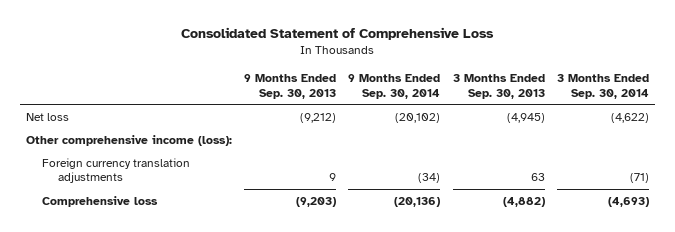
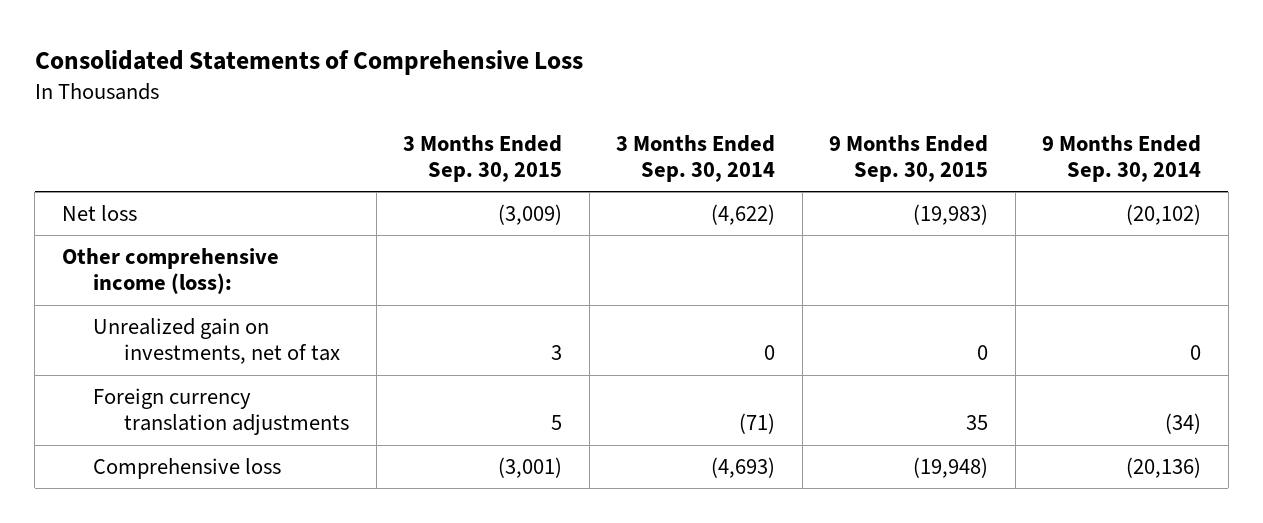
[181,27,495,41] Consolidated Statement of Comprehensive Loss -> [34,50,583,76] Consolidated Statements of Comprehensive Loss
[244,74,337,99] 9 Months Ended Sep. 30, 2013 -> none
[452,74,545,99] 3 Months Ended Sep. 30, 2013 -> none
none -> [403,134,563,183] 3 Months Ended Sep. 30, 2015
none -> [829,134,989,183] 9 Months Ended Sep. 30, 2015
none -> [92,318,341,365] Unrealized gain on investments, net of tax

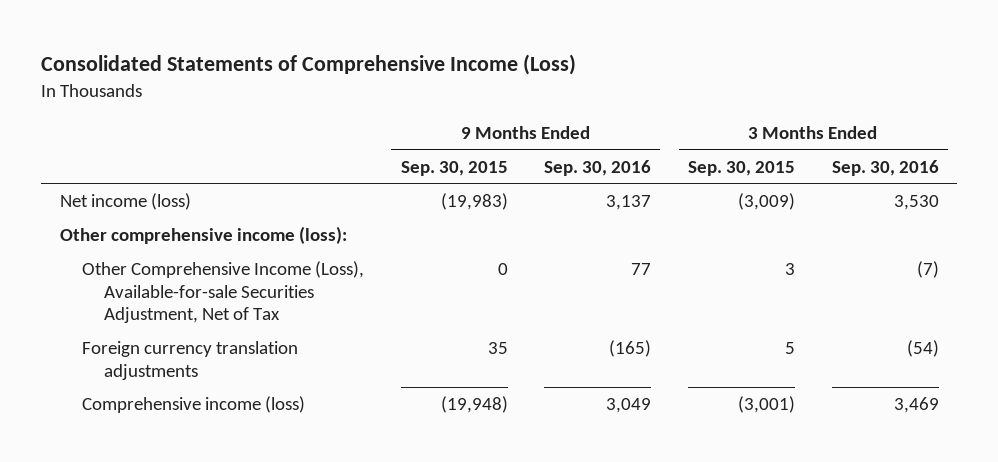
[34,50,583,76] Consolidated Statements of Comprehensive Loss -> [41,54,577,76] Consolidated Statements of Comprehensive Income (Loss)
[616,134,776,183] 3 Months Ended Sep. 30, 2014 -> none
[1042,134,1202,183] 9 Months Ended Sep. 30, 2014 -> none
none -> [544,159,652,176] Sep. 30, 2016
none -> [831,159,939,176] Sep. 30, 2016
[61,205,137,222] Net loss -> [59,193,191,211] Net income (loss)
[92,318,341,365] Unrealized gain on investments, net of tax -> [81,261,364,324] Other Comprehensive Income (Loss), Available-for-sale Securities Adjustment, Net of Tax
[92,458,281,480] Comprehensive loss -> [81,396,305,414] Comprehensive income (loss)

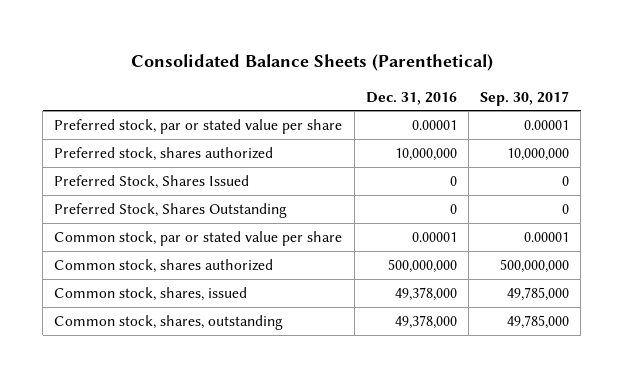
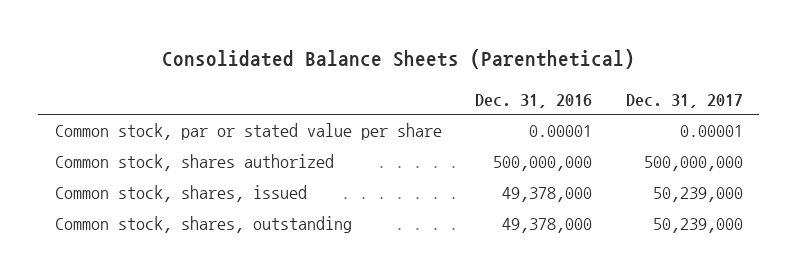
[480,90,570,106] Sep. 30, 2017 -> none
none -> [625,93,743,108] Dec. 31, 2017
[54,118,343,134] Preferred stock, par or stated value per share -> none
[54,146,274,161] Preferred stock, shares authorized -> none
[54,174,250,189] Preferred Stock, Shares Issued -> none
[54,202,288,218] Preferred Stock, Shares Outstanding -> none

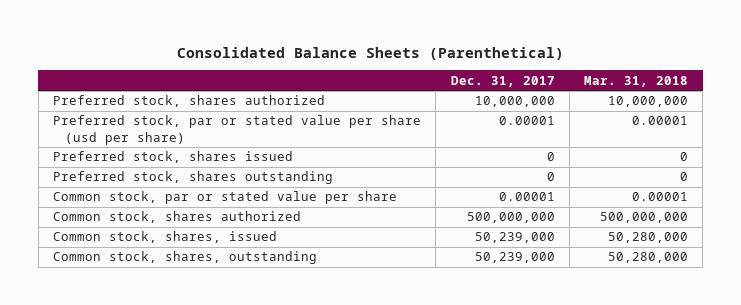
[475,93,593,108] Dec. 31, 2016 -> none
none -> [584,75,689,87] Mar. 31, 2018
none -> [52,95,325,108] Preferred stock, shares authorized
none -> [52,115,421,145] Preferred stock, par or stated value per share (usd per share)
none -> [52,151,293,164] Preferred stock, shares issued
none -> [52,171,333,185] Preferred stock, shares outstanding

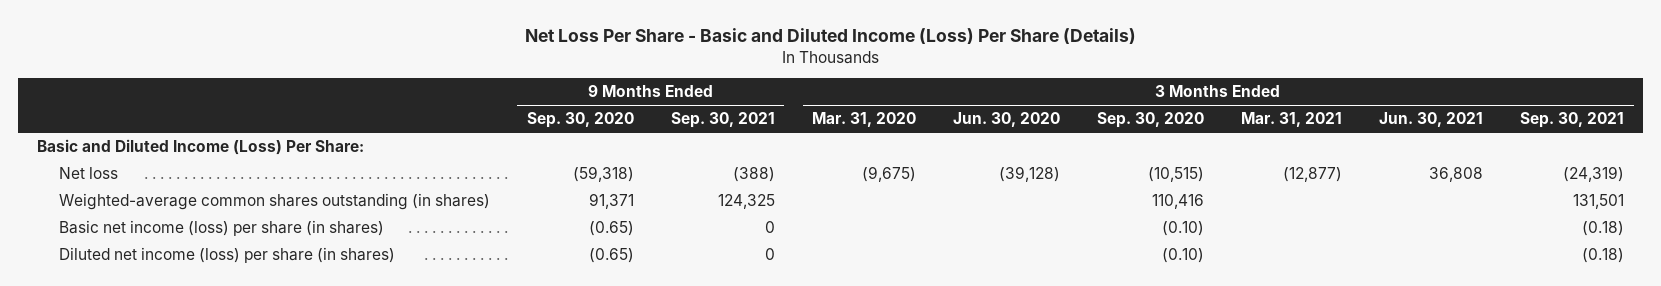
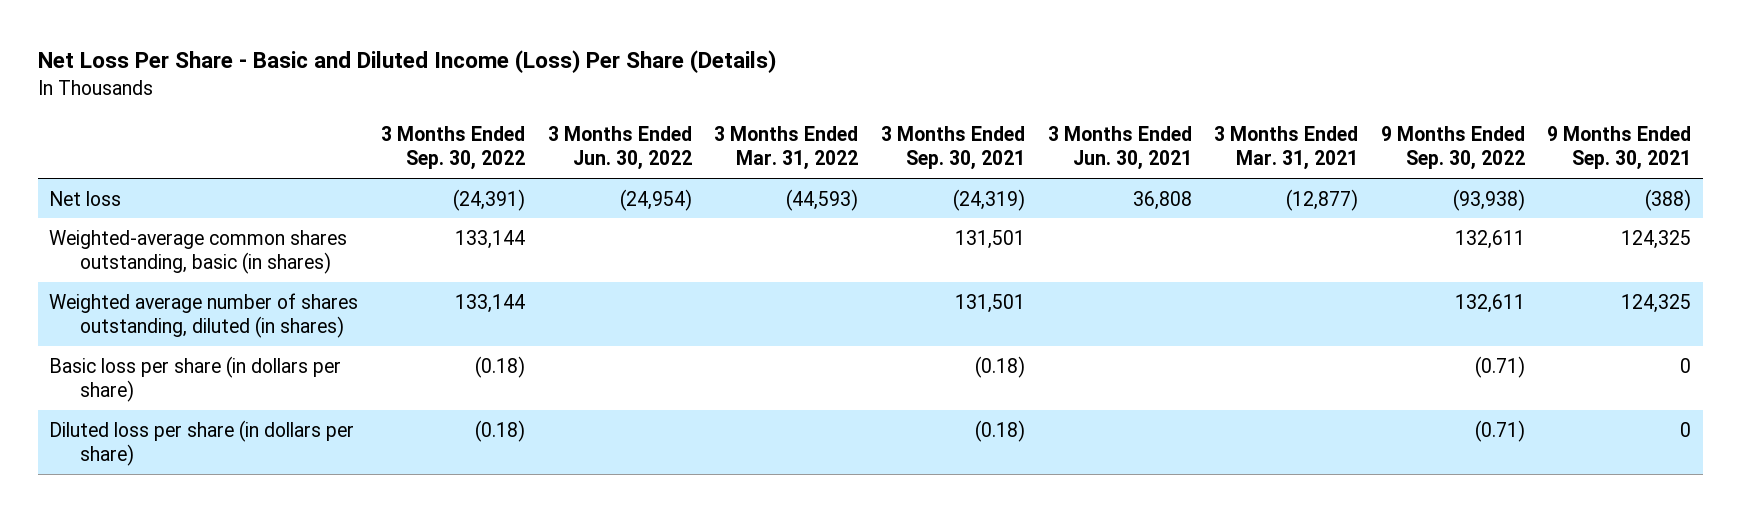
[526,112,634,129] Sep. 30, 2020 -> none
[811,112,916,128] Mar. 31, 2020 -> none
[953,112,1061,128] Jun. 30, 2020 -> none
[1097,112,1205,129] Sep. 30, 2020 -> none
none -> [381,125,526,171] 3 Months Ended Sep. 30, 2022
none -> [547,125,692,171] 3 Months Ended Jun. 30, 2022
none -> [714,125,859,171] 3 Months Ended Mar. 31, 2022
none -> [1380,125,1525,171] 9 Months Ended Sep. 30, 2022
[37,139,365,156] Basic and Diluted Income (Loss) Per Share: -> none
[58,193,490,211] Weighted-average common shares outstanding (in shares) -> [49,229,348,275] Weighted-average common shares outstanding, basic (in shares)
none -> [49,292,359,339] Weighted average number of shares outstanding, diluted (in shares)
[58,220,384,237] Basic net income (loss) per share (in shares) -> [49,355,342,403] Basic loss per share (in dollars per share)
[58,247,395,264] Diluted net income (loss) per share (in shares) -> [49,419,355,467] Diluted loss per share (in dollars per share)

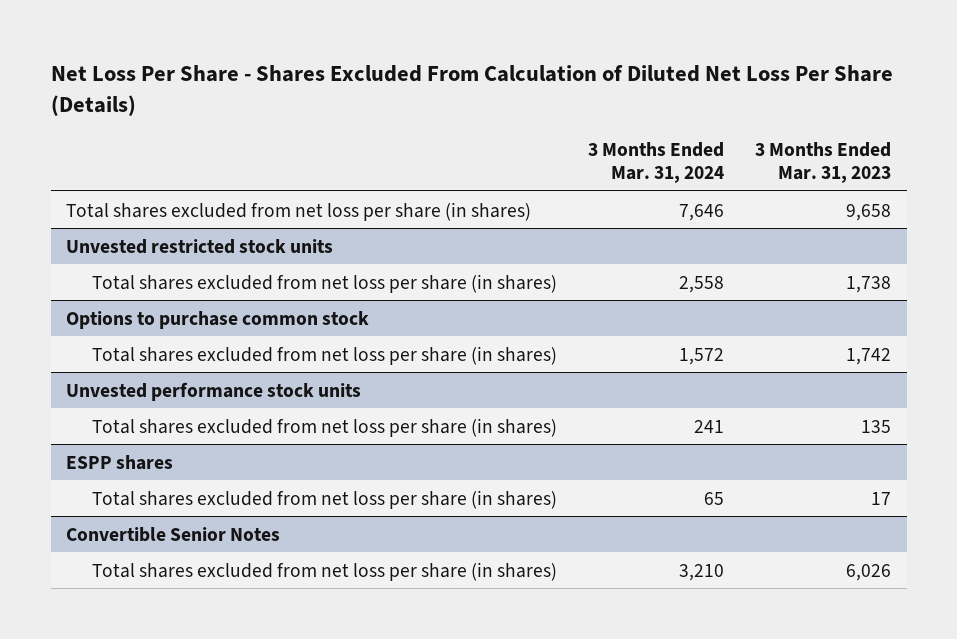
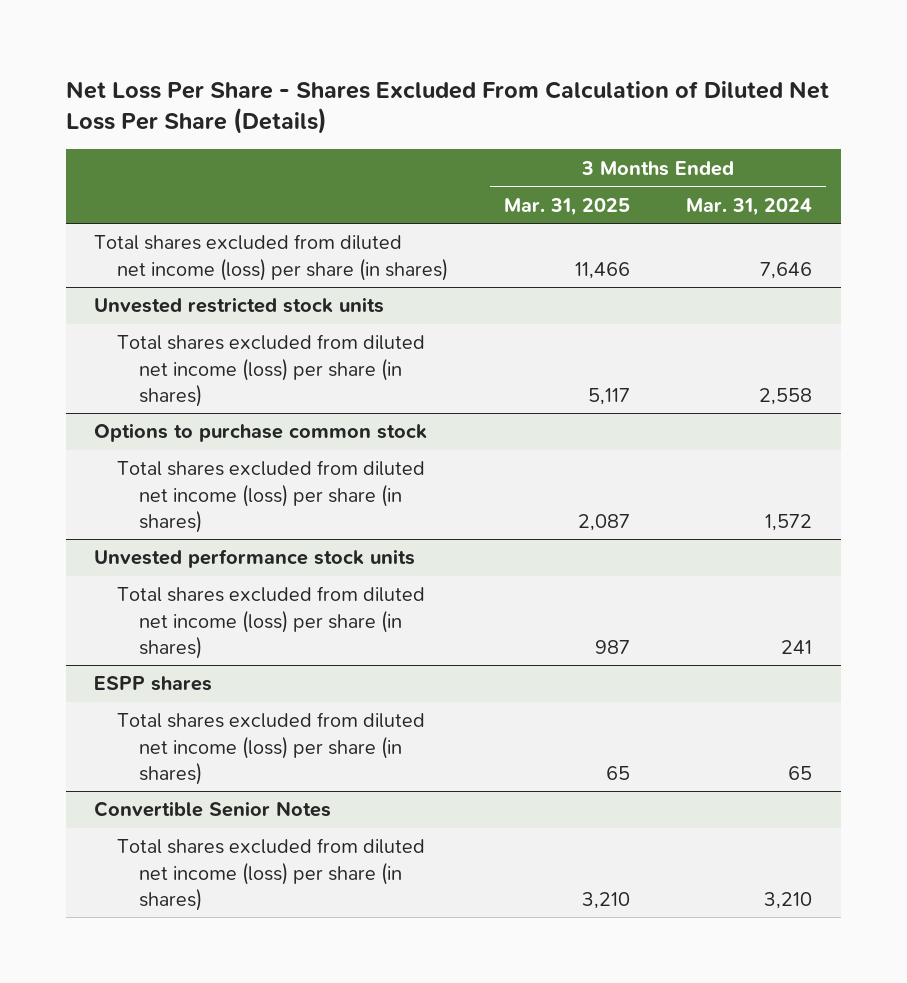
[754,141,891,183] 3 Months Ended Mar. 31, 2023 -> none
none -> [504,197,631,216] Mar. 31, 2025
[66,201,532,221] Total shares excluded from net loss per share (in shares) -> [94,234,448,281] Total shares excluded from diluted net income (loss) per share (in shares)
[91,273,557,293] Total shares excluded from net loss per share (in shares) -> [116,334,425,407] Total shares excluded from diluted net income (loss) per share (in shares)
[91,345,557,365] Total shares excluded from net loss per share (in shares) -> [116,460,425,533] Total shares excluded from diluted net income (loss) per share (in shares)
[91,417,557,437] Total shares excluded from net loss per share (in shares) -> [116,586,425,659] Total shares excluded from diluted net income (loss) per share (in shares)
[91,489,557,509] Total shares excluded from net loss per share (in shares) -> [116,712,425,785] Total shares excluded from diluted net income (loss) per share (in shares)
[91,561,557,581] Total shares excluded from net loss per share (in shares) -> [116,838,425,911] Total shares excluded from diluted net income (loss) per share (in shares)

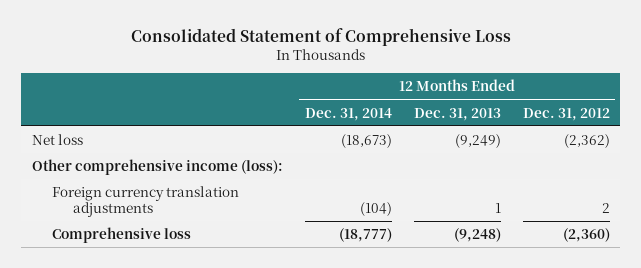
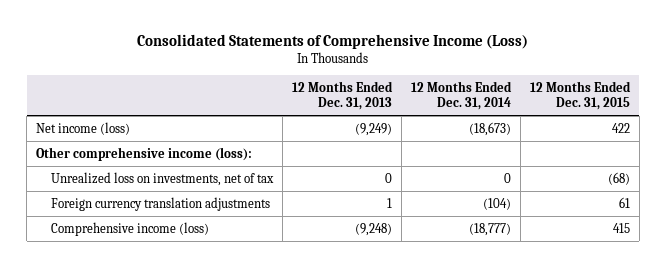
[130,27,511,46] Consolidated Statement of Comprehensive Loss -> [136,33,528,49] Consolidated Statements of Comprehensive Income (Loss)
[522,107,610,121] Dec. 31, 2012 -> none
none -> [529,80,631,110] 12 Months Ended Dec. 31, 2015
[31,133,83,145] Net loss -> [35,121,130,135] Net income (loss)
none -> [50,171,274,186] Unrealized loss on investments, net of tax
[52,226,192,243] Comprehensive loss -> [50,221,209,236] Comprehensive income (loss)

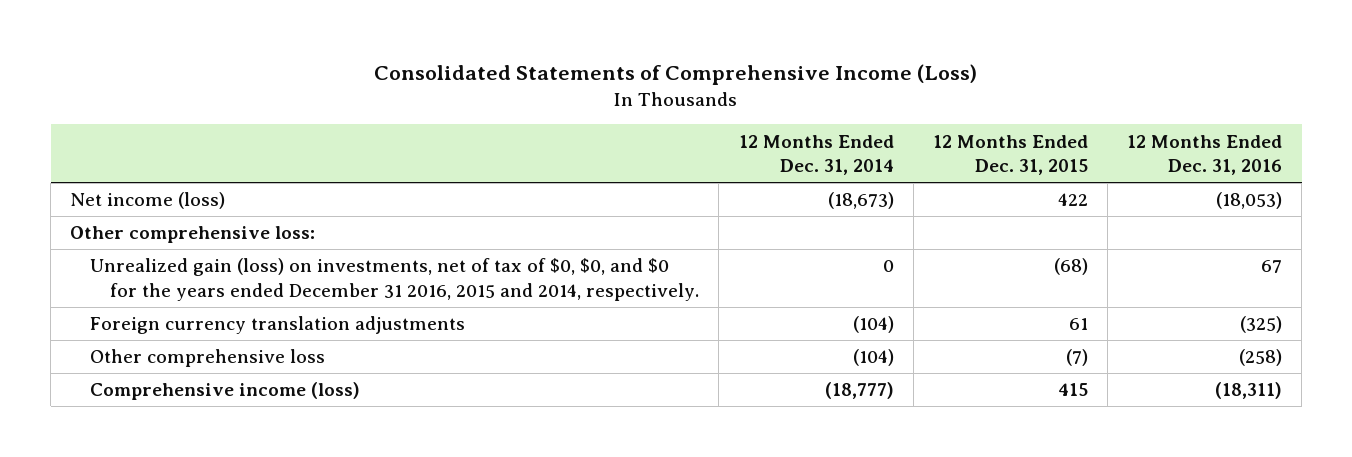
[291,80,393,110] 12 Months Ended Dec. 31, 2013 -> none
none -> [1126,134,1282,176] 12 Months Ended Dec. 31, 2016
[35,146,252,161] Other comprehensive income (loss): -> [70,226,316,244] Other comprehensive loss:
[50,171,274,186] Unrealized loss on investments, net of tax -> [90,258,700,301] Unrealized gain (loss) on investments, net of tax of $0, $0, and $0 for the years ended December 31 2016, 2015 and 2014, respectively.
none -> [90,349,326,368] Other comprehensive loss

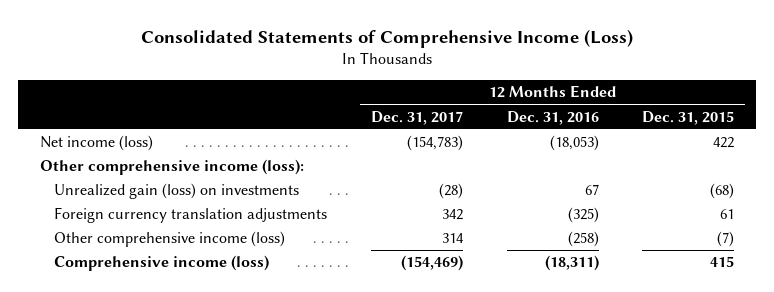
[738,134,894,176] 12 Months Ended Dec. 31, 2014 -> none
none -> [370,110,463,125] Dec. 31, 2017
[70,226,316,244] Other comprehensive loss: -> [39,159,304,176] Other comprehensive income (loss):
[90,258,700,301] Unrealized gain (loss) on investments, net of tax of $0, $0, and $0 for the years ended December 31 2016, 2015 and 2014, respectively. -> [54,183,300,200] Unrealized gain (loss) on investments
[90,349,326,368] Other comprehensive loss -> [54,231,286,248] Other comprehensive income (loss)

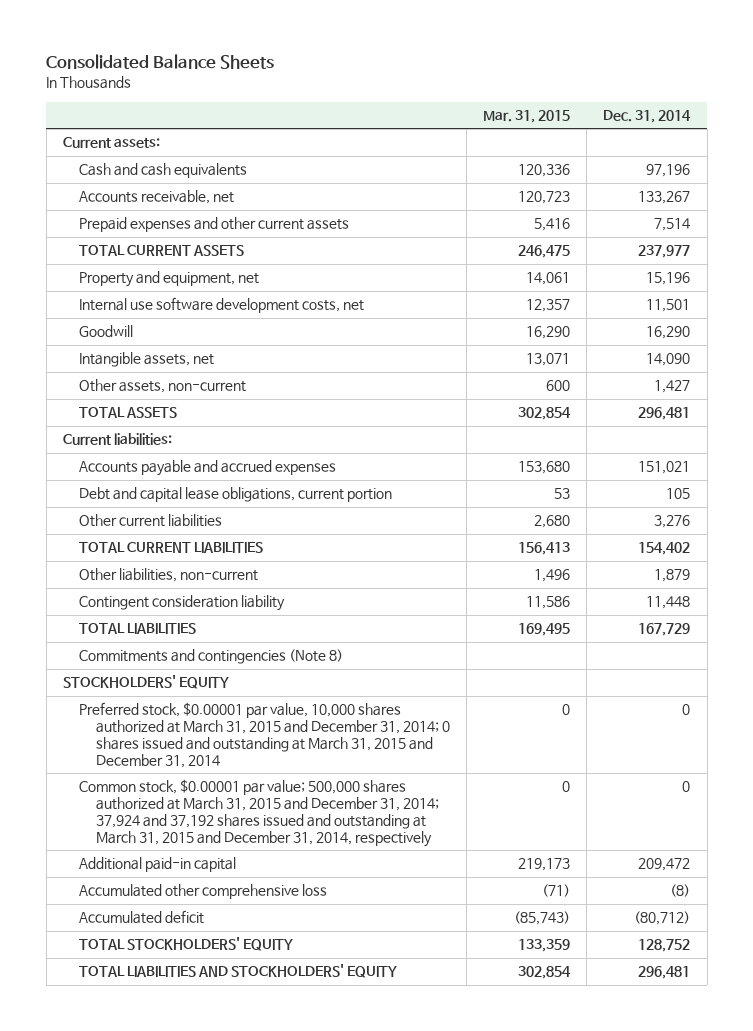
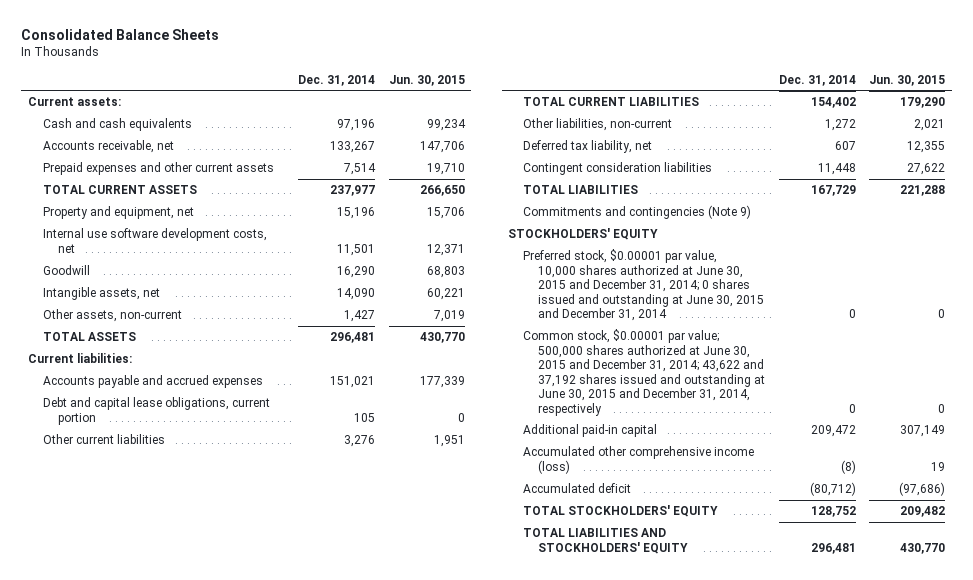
[482,109,570,123] Mar. 31, 2015 -> none
none -> [388,74,465,86] Jun. 30, 2015
[654,569,691,583] 1,879 -> [824,119,856,132] 1,272
none -> [523,140,653,154] Deferred tax liability, net
[79,595,286,612] Contingent consideration liability -> [523,162,713,176] Contingent consideration liabilities
[79,649,344,665] Commitments and contingencies (Note 8) -> [523,205,752,220] Commitments and contingencies (Note 9)
[79,702,450,769] Preferred stock, $0.00001 par value, 10,000 shares authorized at March 31, 2015 and December 31, 2014; 0 shares issued and outstanding at March 31, 2015 and December 31, 2014 -> [523,249,765,322] Preferred stock, $0.00001 par value, 10,000 shares authorized at June 30, 2015 and December 31, 2014; 0 shares issued and outstanding at June 30, 2015 and December 31, 2014
[79,779,439,848] Common stock, $0.00001 par value; 500,000 shares authorized at March 31, 2015 and December 31, 2014; 37,924 and 37,192 shares issued and outstanding at March 31, 2015 and December 31, 2014, respectively -> [523,329,766,416] Common stock, $0.00001 par value; 500,000 shares authorized at June 30, 2015 and December 31, 2014; 43,622 and 37,192 shares issued and outstanding at June 30, 2015 and December 31, 2014, respectively
[79,884,328,900] Accumulated other comprehensive loss -> [523,446,755,474] Accumulated other comprehensive income (loss)

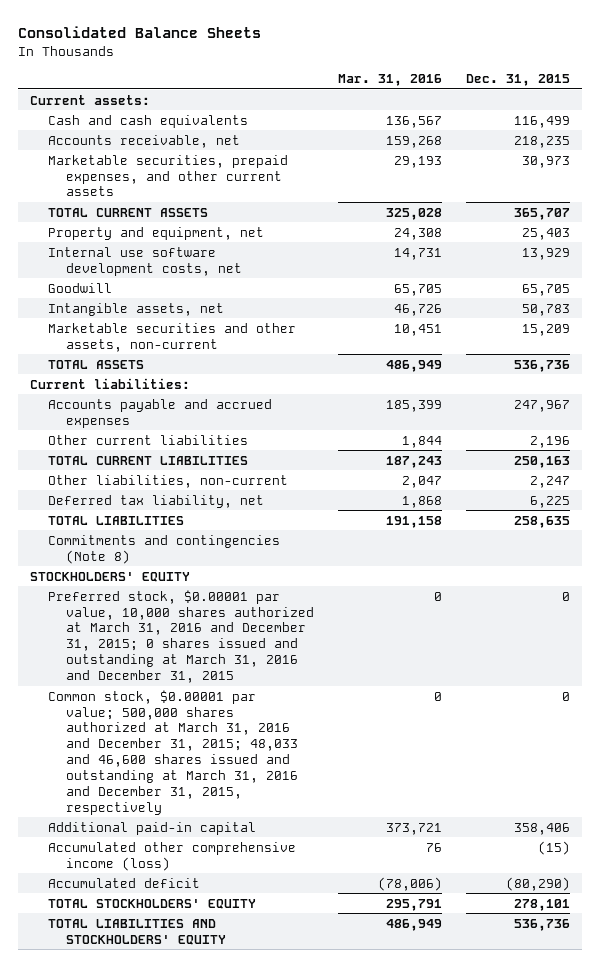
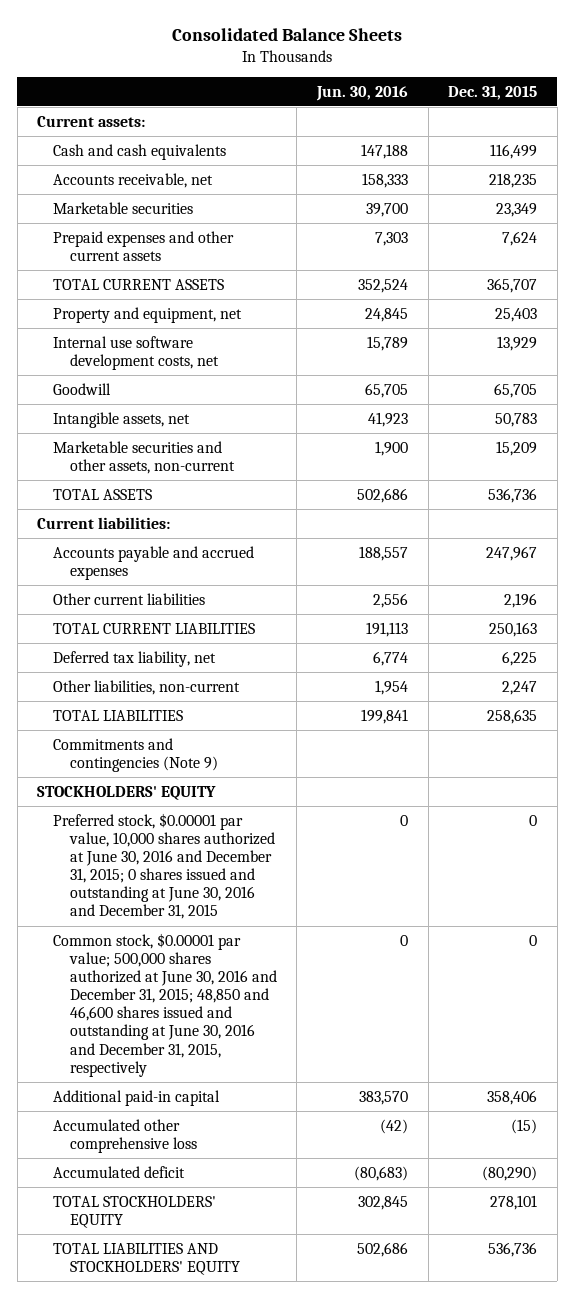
[337,74,442,87] Mar. 31, 2016 -> none
none -> [315,85,408,101] Jun. 30, 2016
none -> [53,201,194,214] Marketable securities
[47,154,288,197] Marketable securities, prepaid expenses, and other current assets -> [53,230,235,261] Prepaid expenses and other current assets
[521,155,570,168] 30,973 -> [502,230,538,246] 7,624
[47,474,288,488] Other liabilities, non-current -> [53,679,241,695] Other liabilities, non-current
[47,534,280,564] Commitments and contingencies (Note 8) -> [53,737,218,772] Commitments and contingencies (Note 9)
[47,589,314,684] Preferred stock, $0.00001 par value, 10,000 shares authorized at March 31, 2016 and December 31, 2015; 0 shares issued and outstanding at March 31, 2016 and December 31, 2015 -> [53,812,275,920] Preferred stock, $0.00001 par value, 10,000 shares authorized at June 30, 2016 and December 31, 2015; 0 shares issued and outstanding at June 30, 2016 and December 31, 2015
[47,689,298,815] Common stock, $0.00001 par value; 500,000 shares authorized at March 31, 2016 and December 31, 2015; 48,033 and 46,600 shares issued and outstanding at March 31, 2016 and December 31, 2015, respectively -> [53,932,277,1077] Common stock, $0.00001 par value; 500,000 shares authorized at June 30, 2016 and December 31, 2015; 48,850 and 46,600 shares issued and outstanding at June 30, 2016 and December 31, 2015, respectively
[47,841,296,871] Accumulated other comprehensive income (loss) -> [53,1118,197,1153] Accumulated other comprehensive loss

